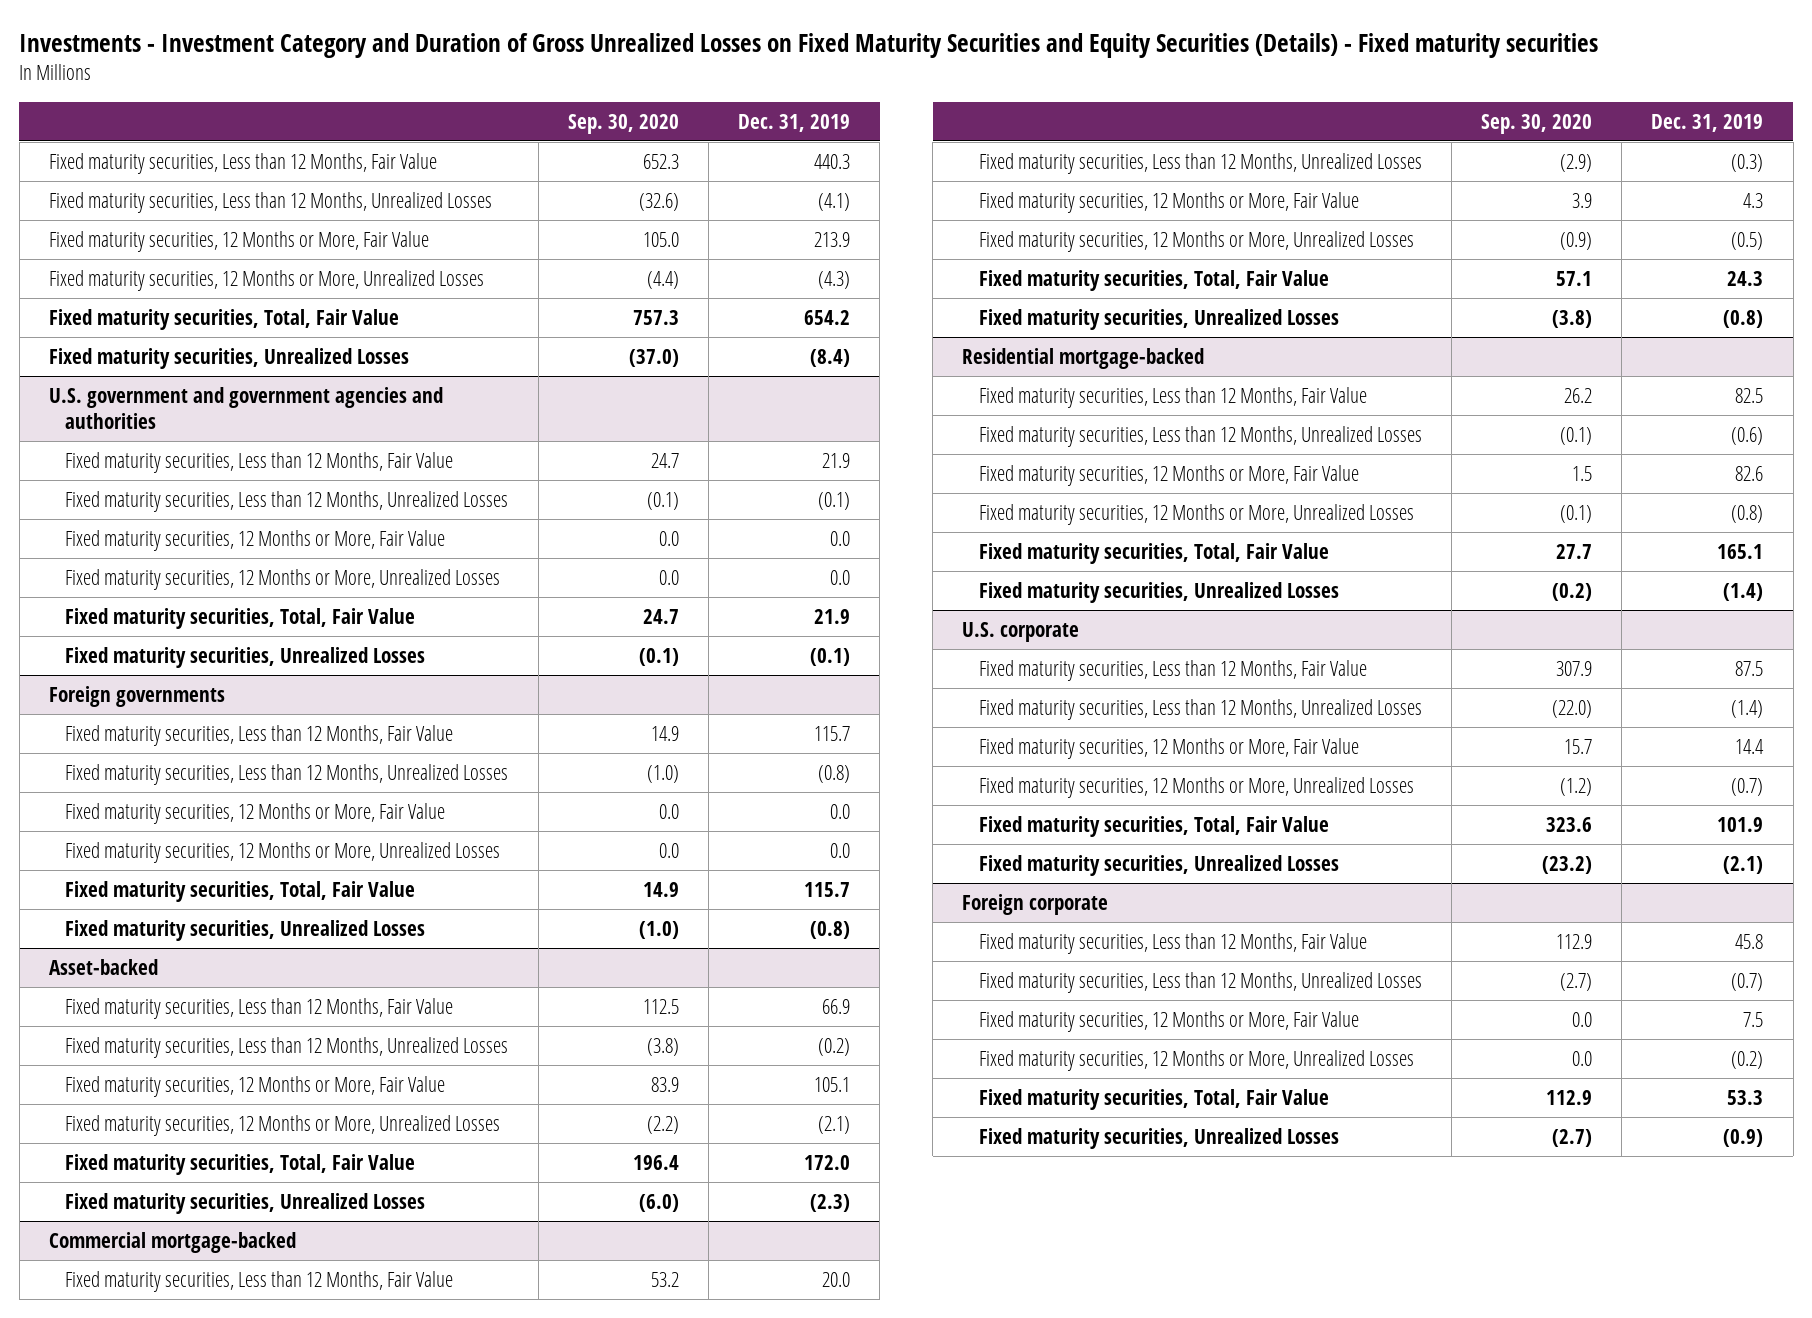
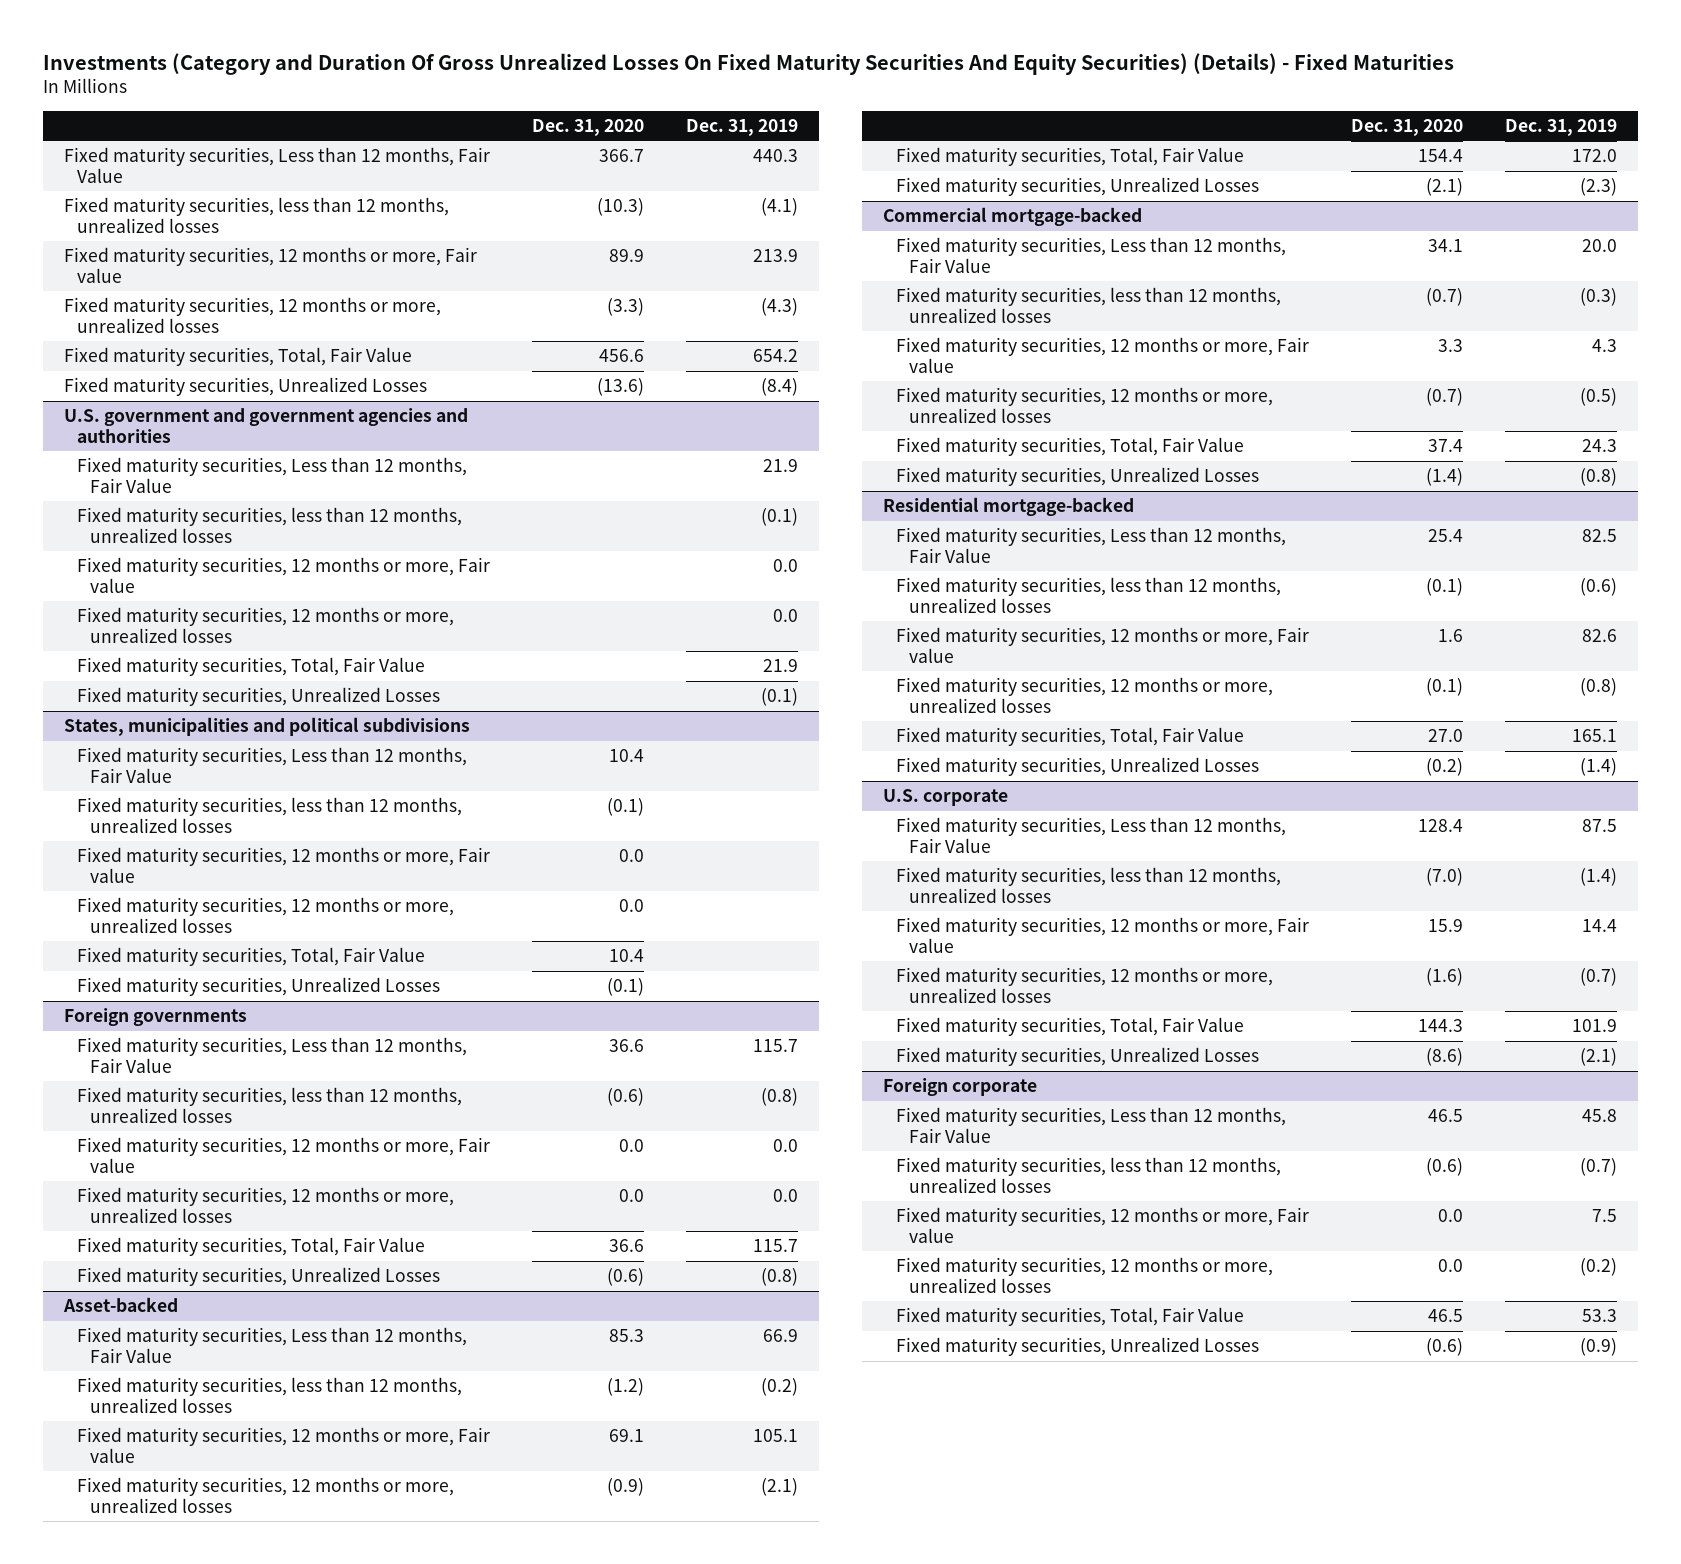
[19,32,1599,58] Investments - Investment Category and Duration of Gross Unrealized Losses on Fixed Maturity Securities and Equity Securities (Details) - Fixed maturity securities -> [42,52,1454,75] Investments (Category and Duration Of Gross Unrealized Losses On Fixed Maturity Securities And Equity Securities) (Details) - Fixed Maturities
[567,113,679,134] Sep. 30, 2020 -> none
none -> [531,118,644,136] Dec. 31, 2020
[48,153,437,175] Fixed maturity securities, Less than 12 Months, Fair Value -> [63,147,490,183] Fixed maturity securities, Less than 12 months, Fair Value
[48,192,492,214] Fixed maturity securities, Less than 12 Months, Unrealized Losses -> [63,197,449,233] Fixed maturity securities, less than 12 months, unrealized losses
[48,231,429,253] Fixed maturity securities, 12 Months or More, Fair Value -> [63,247,477,283] Fixed maturity securities, 12 months or more, Fair value
[48,270,484,292] Fixed maturity securities, 12 Months or More, Unrealized Losses -> [63,297,441,333] Fixed maturity securities, 12 months or more, unrealized losses
[65,452,454,474] Fixed maturity securities, Less than 12 Months, Fair Value -> [76,457,467,493] Fixed maturity securities, Less than 12 months, Fair Value
[65,491,509,513] Fixed maturity securities, Less than 12 Months, Unrealized Losses -> [76,507,462,543] Fixed maturity securities, less than 12 months, unrealized losses
[65,530,446,552] Fixed maturity securities, 12 Months or More, Fair Value -> [76,557,490,593] Fixed maturity securities, 12 months or more, Fair value
[65,569,501,591] Fixed maturity securities, 12 Months or More, Unrealized Losses -> [76,607,454,643] Fixed maturity securities, 12 months or more, unrealized losses
none -> [63,717,470,737] States, municipalities and political subdivisions
none -> [76,747,467,783] Fixed maturity securities, Less than 12 months, Fair Value
none -> [76,797,462,833] Fixed maturity securities, less than 12 months, unrealized losses
none -> [76,847,490,883] Fixed maturity securities, 12 months or more, Fair value
none -> [76,897,454,933] Fixed maturity securities, 12 months or more, unrealized losses
none -> [76,947,425,967] Fixed maturity securities, Total, Fair Value
none -> [76,977,440,997] Fixed maturity securities, Unrealized Losses
[65,725,454,747] Fixed maturity securities, Less than 12 Months, Fair Value -> [76,1037,467,1073] Fixed maturity securities, Less than 12 months, Fair Value
[65,764,509,786] Fixed maturity securities, Less than 12 Months, Unrealized Losses -> [76,1087,462,1123] Fixed maturity securities, less than 12 months, unrealized losses
[65,803,446,825] Fixed maturity securities, 12 Months or More, Fair Value -> [76,1137,490,1173] Fixed maturity securities, 12 months or more, Fair value
[65,842,501,864] Fixed maturity securities, 12 Months or More, Unrealized Losses -> [76,1187,454,1223] Fixed maturity securities, 12 months or more, unrealized losses
[65,998,454,1020] Fixed maturity securities, Less than 12 Months, Fair Value -> [76,1327,467,1363] Fixed maturity securities, Less than 12 months, Fair Value
[65,1037,509,1059] Fixed maturity securities, Less than 12 Months, Unrealized Losses -> [76,1377,462,1413] Fixed maturity securities, less than 12 months, unrealized losses
[65,1076,446,1098] Fixed maturity securities, 12 Months or More, Fair Value -> [76,1427,490,1463] Fixed maturity securities, 12 months or more, Fair value
[65,1115,501,1137] Fixed maturity securities, 12 Months or More, Unrealized Losses -> [76,1477,454,1513] Fixed maturity securities, 12 months or more, unrealized losses
[65,1271,454,1293] Fixed maturity securities, Less than 12 Months, Fair Value -> [896,237,1287,273] Fixed maturity securities, Less than 12 months, Fair Value
[978,153,1422,175] Fixed maturity securities, Less than 12 Months, Unrealized Losses -> [896,287,1282,323] Fixed maturity securities, less than 12 months, unrealized losses
[978,192,1359,214] Fixed maturity securities, 12 Months or More, Fair Value -> [896,337,1310,373] Fixed maturity securities, 12 months or more, Fair value
[978,231,1414,253] Fixed maturity securities, 12 Months or More, Unrealized Losses -> [896,387,1274,423] Fixed maturity securities, 12 months or more, unrealized losses
[978,387,1367,409] Fixed maturity securities, Less than 12 Months, Fair Value -> [896,527,1287,563] Fixed maturity securities, Less than 12 months, Fair Value
[978,426,1422,448] Fixed maturity securities, Less than 12 Months, Unrealized Losses -> [896,577,1282,613] Fixed maturity securities, less than 12 months, unrealized losses
[978,465,1359,487] Fixed maturity securities, 12 Months or More, Fair Value -> [896,627,1310,663] Fixed maturity securities, 12 months or more, Fair value
[978,504,1414,526] Fixed maturity securities, 12 Months or More, Unrealized Losses -> [896,677,1274,713] Fixed maturity securities, 12 months or more, unrealized losses
[978,660,1367,682] Fixed maturity securities, Less than 12 Months, Fair Value -> [896,817,1287,853] Fixed maturity securities, Less than 12 months, Fair Value
[978,699,1422,721] Fixed maturity securities, Less than 12 Months, Unrealized Losses -> [896,867,1282,903] Fixed maturity securities, less than 12 months, unrealized losses
[978,738,1359,760] Fixed maturity securities, 12 Months or More, Fair Value -> [896,917,1310,953] Fixed maturity securities, 12 months or more, Fair value
[978,777,1414,799] Fixed maturity securities, 12 Months or More, Unrealized Losses -> [896,967,1274,1003] Fixed maturity securities, 12 months or more, unrealized losses
[978,933,1367,955] Fixed maturity securities, Less than 12 Months, Fair Value -> [896,1107,1287,1143] Fixed maturity securities, Less than 12 months, Fair Value
[978,972,1422,994] Fixed maturity securities, Less than 12 Months, Unrealized Losses -> [896,1157,1282,1193] Fixed maturity securities, less than 12 months, unrealized losses
[978,1011,1359,1033] Fixed maturity securities, 12 Months or More, Fair Value -> [896,1207,1310,1243] Fixed maturity securities, 12 months or more, Fair value
[978,1050,1414,1072] Fixed maturity securities, 12 Months or More, Unrealized Losses -> [896,1257,1274,1293] Fixed maturity securities, 12 months or more, unrealized losses

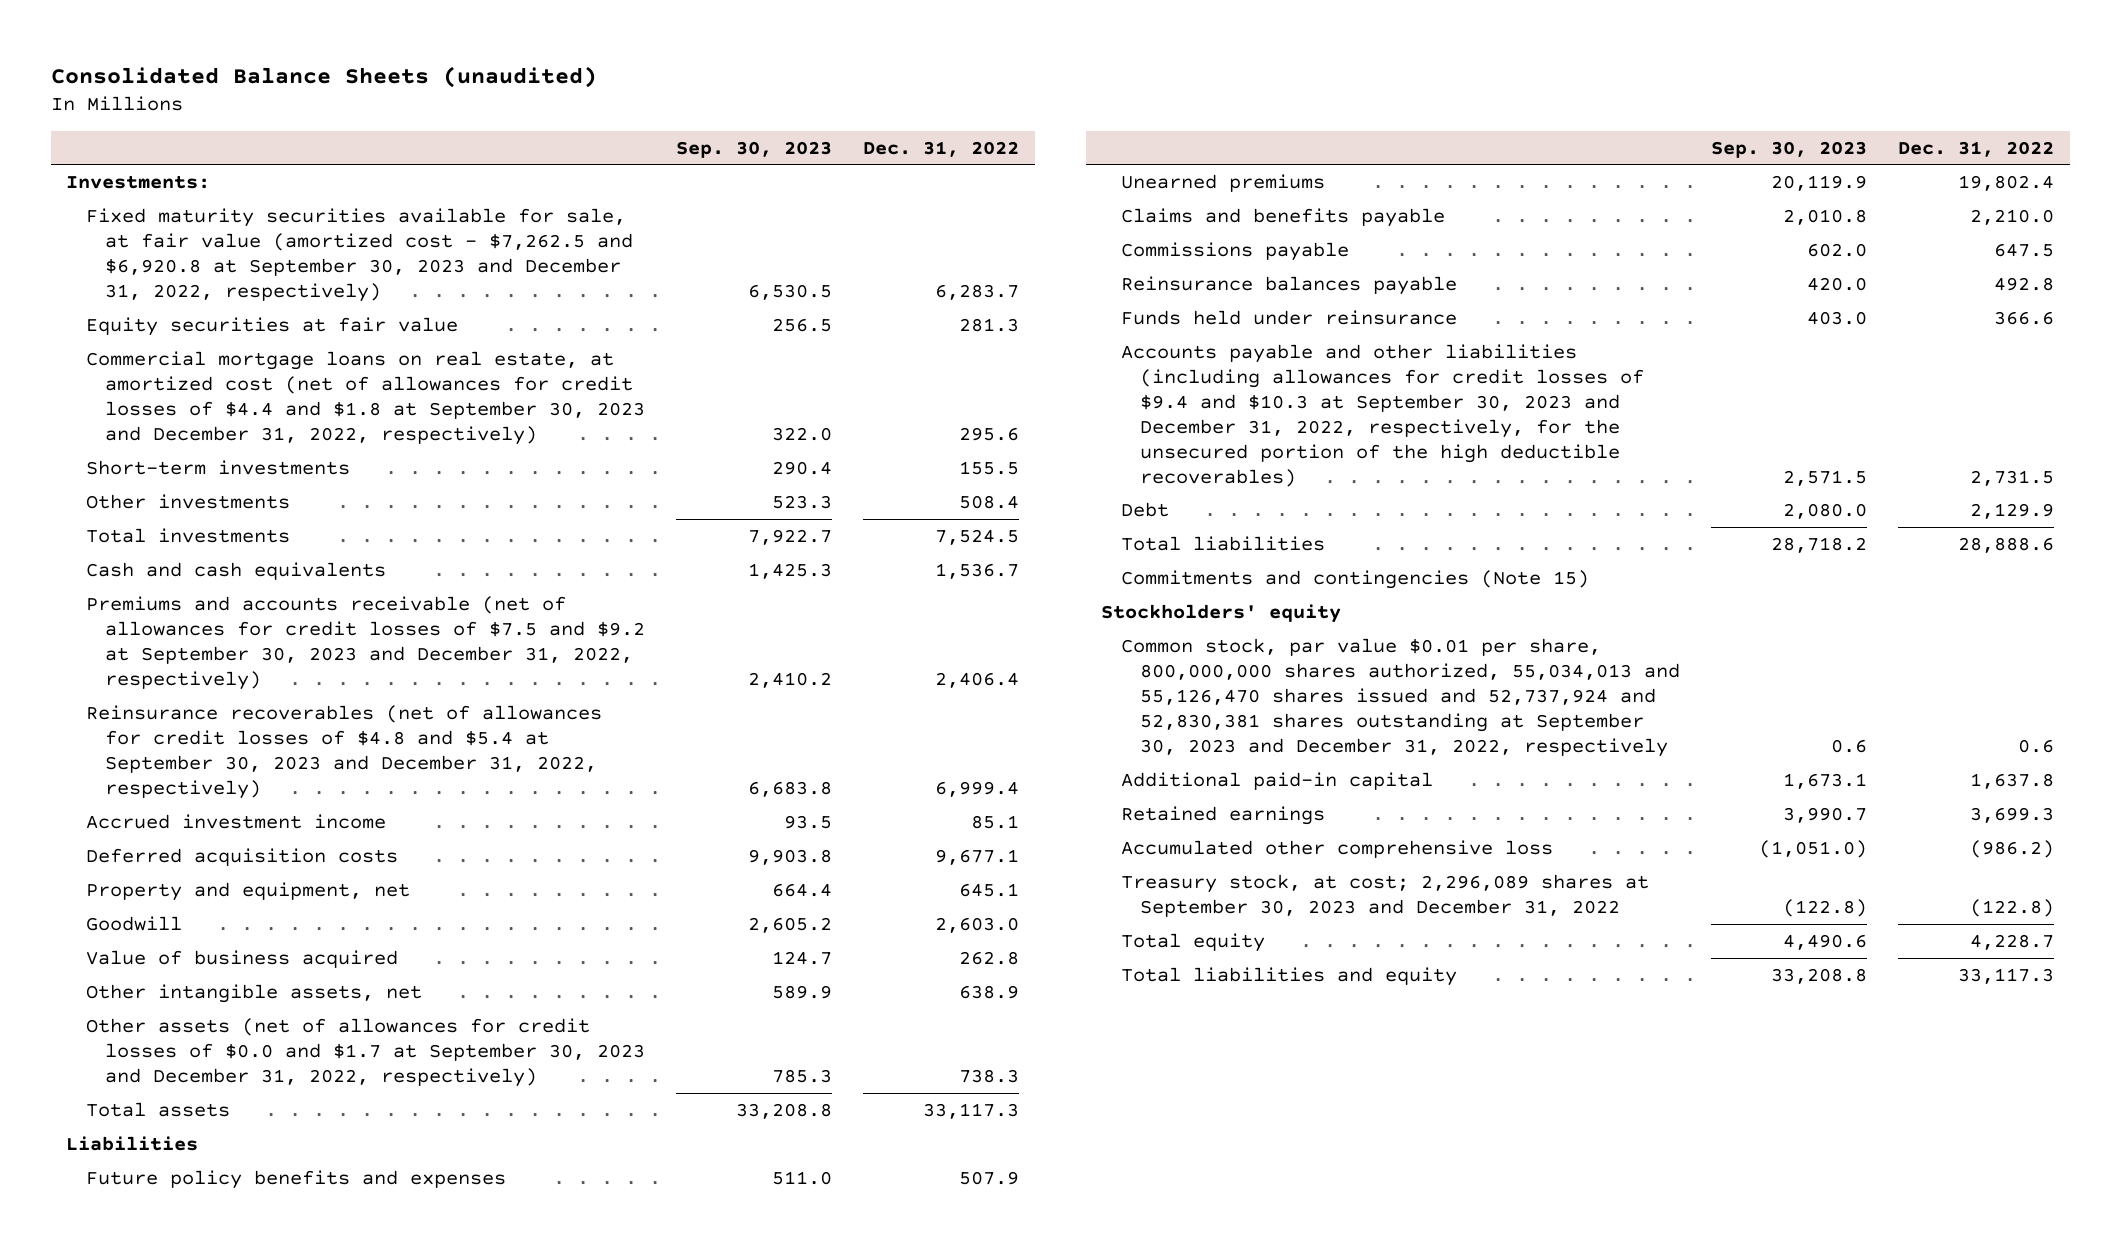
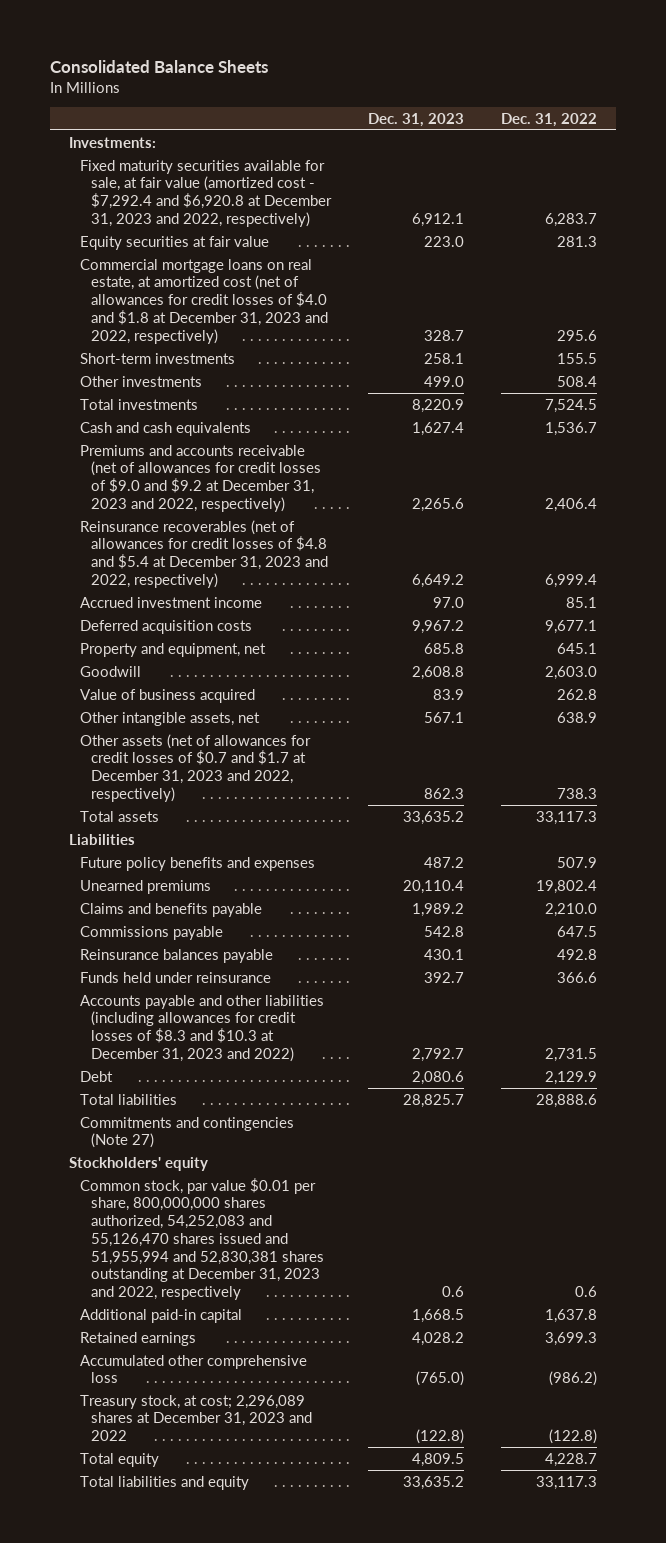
[50,65,597,88] Consolidated Balance Sheets (unaudited) -> [50,60,269,74] Consolidated Balance Sheets
[676,140,833,158] Sep. 30, 2023 -> none
none -> [368,112,465,127] Dec. 31, 2023
[85,207,634,302] Fixed maturity securities available for sale, at fair value (amortized cost - $7,262.5 and $6,920.8 at September 30, 2023 and December 31, 2022, respectively) -> [79,159,332,227] Fixed maturity securities available for sale, at fair value (amortized cost - $7,292.4 and $6,920.8 at December 31, 2023 and 2022, respectively)
[85,350,646,445] Commercial mortgage loans on real estate, at amortized cost (net of allowances for credit losses of $4.4 and $1.8 at September 30, 2023 and December 31, 2022, respectively) -> [79,258,328,344] Commercial mortgage loans on real estate, at amortized cost (net of allowances for credit losses of $4.0 and $1.8 at December 31, 2023 and 2022, respectively)
[85,595,646,690] Premiums and accounts receivable (net of allowances for credit losses of $7.5 and $9.2 at September 30, 2023 and December 31, 2022, respectively) -> [79,444,321,512] Premiums and accounts receivable (net of allowances for credit losses of $9.0 and $9.2 at December 31, 2023 and 2022, respectively)
[85,704,602,799] Reinsurance recoverables (net of allowances for credit losses of $4.8 and $5.4 at September 30, 2023 and December 31, 2022, respectively) -> [79,519,328,588] Reinsurance recoverables (net of allowances for credit losses of $4.8 and $5.4 at December 31, 2023 and 2022, respectively)
[85,1017,646,1087] Other assets (net of allowances for credit losses of $0.0 and $1.7 at September 30, 2023 and December 31, 2022, respectively) -> [79,733,311,802] Other assets (net of allowances for credit losses of $0.7 and $1.7 at December 31, 2023 and 2022, respectively)
[1120,343,1645,487] Accounts payable and other liabilities (including allowances for credit losses of $9.4 and $10.3 at September 30, 2023 and December 31, 2022, respectively, for the unsecured portion of the high deductible recoverables) -> [79,994,324,1062] Accounts payable and other liabilities (including allowances for credit losses of $8.3 and $10.3 at December 31, 2023 and 2022)
[1120,569,1589,589] Commitments and contingencies (Note 15) -> [79,1116,294,1149] Commitments and contingencies (Note 27)
[1120,637,1681,757] Common stock, par value $0.01 per share, 800,000,000 shares authorized, 55,034,013 and 55,126,470 shares issued and 52,737,924 and 52,830,381 shares outstanding at September 30, 2023 and December 31, 2022, respectively -> [79,1177,324,1301] Common stock, par value $0.01 per share, 800,000,000 shares authorized, 54,252,083 and 55,126,470 shares issued and 51,955,994 and 52,830,381 shares outstanding at December 31, 2023 and 2022, respectively
[1120,873,1649,917] Treasury stock, at cost; 2,296,089 shares at September 30, 2023 and December 31, 2022 -> [79,1394,312,1442] Treasury stock, at cost; 2,296,089 shares at December 31, 2023 and 2022

